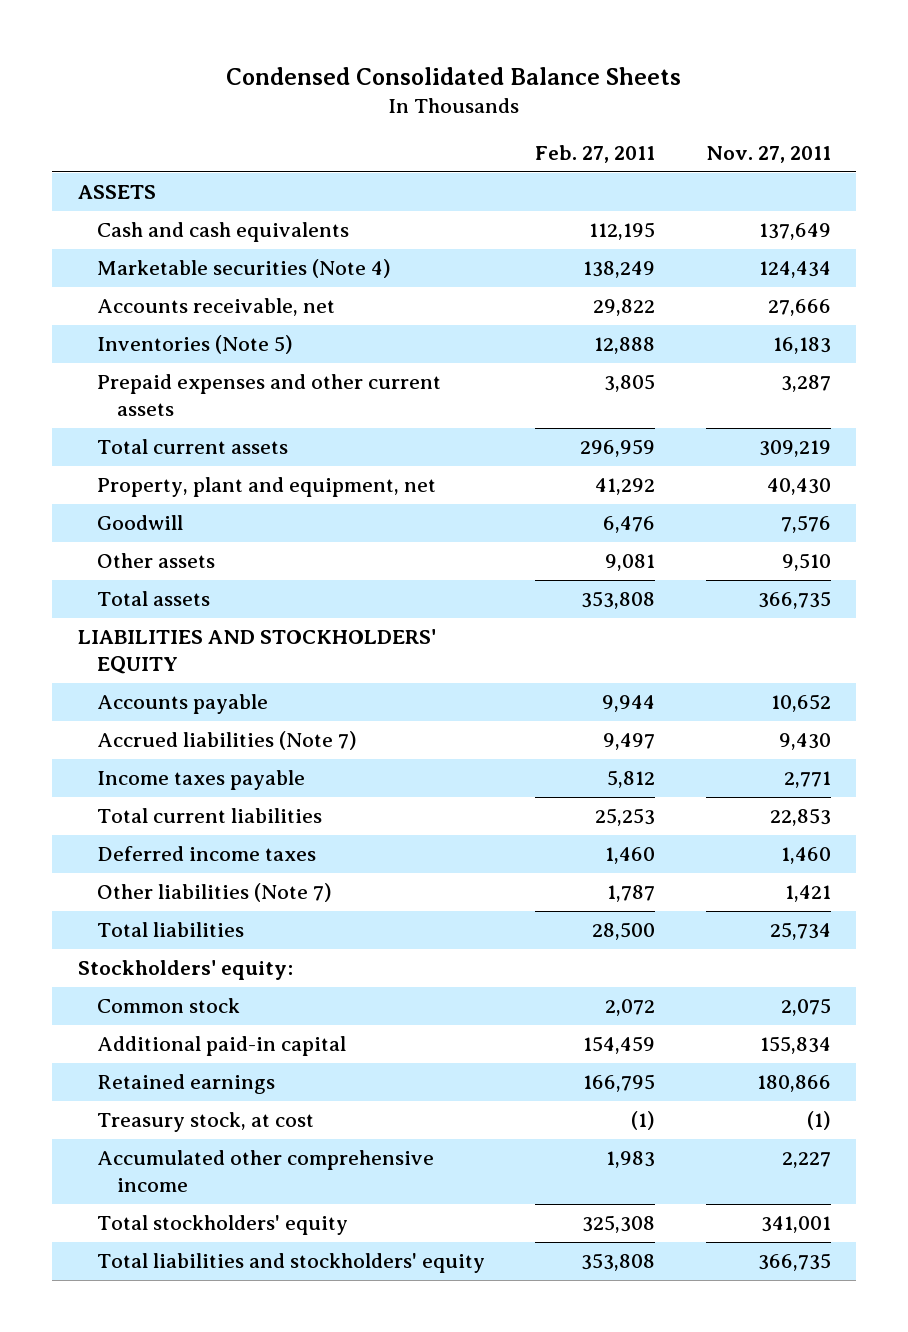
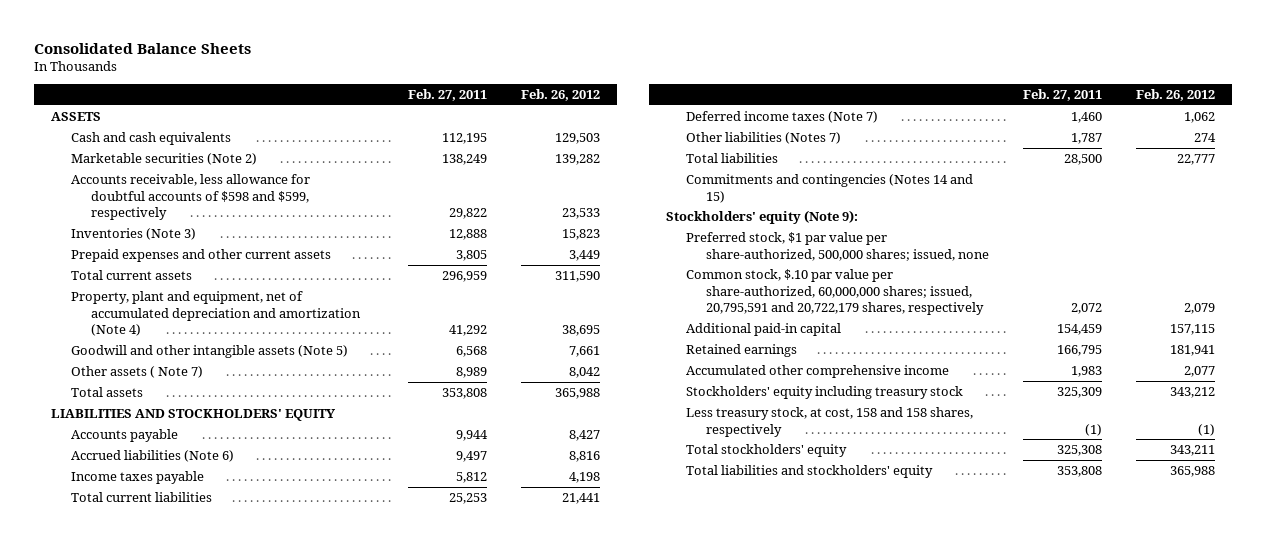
[226,66,682,85] Condensed Consolidated Balance Sheets -> [33,42,251,54] Consolidated Balance Sheets
[705,145,831,163] Nov. 27, 2011 -> none
none -> [520,88,600,101] Feb. 26, 2012
[97,259,392,279] Marketable securities (Note 4) -> [71,153,258,166] Marketable securities (Note 2)
[97,298,336,317] Accounts receivable, net -> [71,174,311,221] Accounts receivable, less allowance for doubtful accounts of $598 and $599, respectively
[97,335,294,355] Inventories (Note 5) -> [71,228,197,241] Inventories (Note 3)
[97,515,184,531] Goodwill -> none
[97,477,437,498] Property, plant and equipment, net -> [71,291,362,337] Property, plant and equipment, net of accumulated depreciation and amortization (Note 4)
none -> [71,345,349,359] Goodwill and other intangible assets (Note 5)
[97,553,216,569] Other assets -> [71,366,204,379] Other assets ( Note 7)
[605,554,656,572] 9,081 -> [456,367,488,379] 8,989
[97,731,358,751] Accrued liabilities (Note 7) -> [71,450,235,463] Accrued liabilities (Note 6)
[97,846,317,862] Deferred income taxes -> [685,111,878,124] Deferred income taxes (Note 7)
[97,883,333,903] Other liabilities (Note 7) -> [685,132,841,145] Other liabilities (Notes 7)
none -> [685,174,973,203] Commitments and contingencies (Notes 14 and 15)
[77,960,293,981] Stockholders' equity: -> [665,210,858,225] Stockholders' equity (Note 9):
none -> [685,232,990,261] Preferred stock, $1 par value per share-authorized, 500,000 shares; issued, none
[97,998,241,1014] Common stock -> [685,269,985,316] Common stock, $.10 par value per share-authorized, 60,000,000 shares; issued, 20,795,591 and 20,722,179 shares, respectively
[97,1112,315,1133] Treasury stock, at cost -> none
none -> [685,386,963,400] Stockholders' equity including treasury stock
none -> [685,407,973,437] Less treasury stock, at cost, 158 and 158 shares, respectively

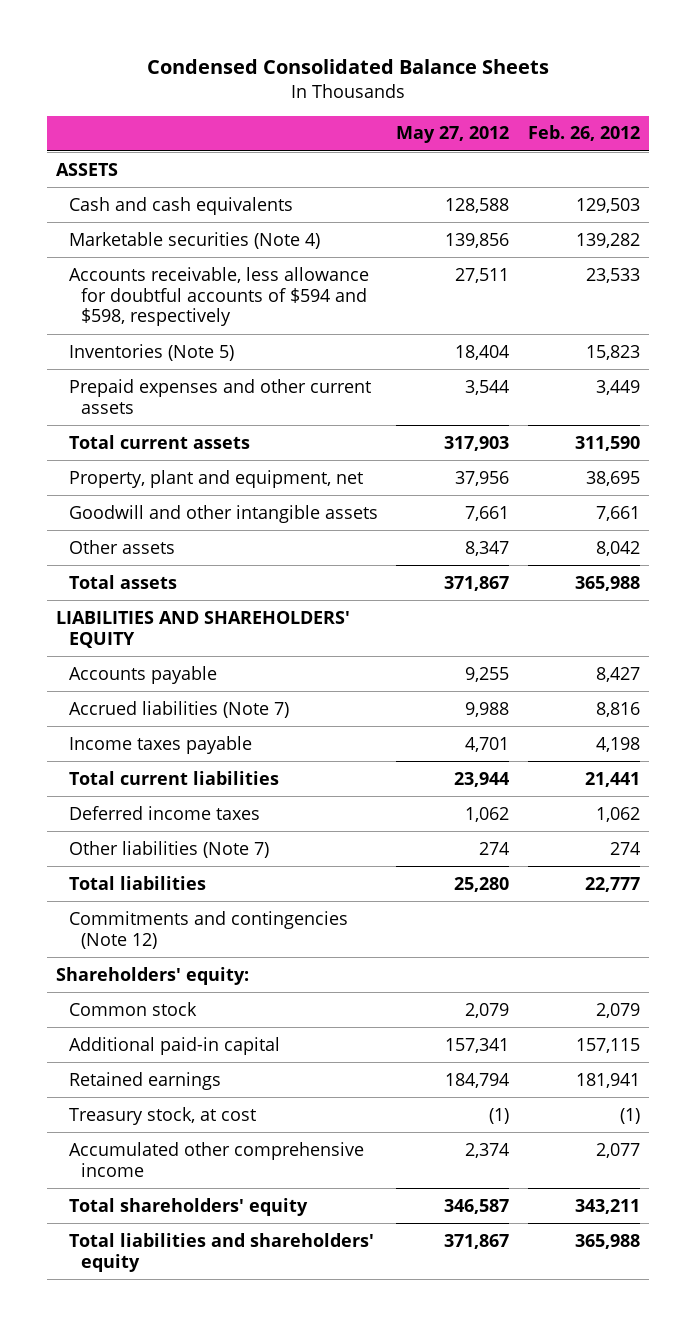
[33,42,251,54] Consolidated Balance Sheets -> [147,59,550,75] Condensed Consolidated Balance Sheets
[408,88,488,101] Feb. 27, 2011 -> none
none -> [396,126,510,144] May 27, 2012
[71,153,258,166] Marketable securities (Note 2) -> [68,231,320,249] Marketable securities (Note 4)
[71,174,311,221] Accounts receivable, less allowance for doubtful accounts of $598 and $599, respectively -> [68,266,369,327] Accounts receivable, less allowance for doubtful accounts of $594 and $598, respectively
[71,228,197,241] Inventories (Note 3) -> [68,343,234,361] Inventories (Note 5)
[71,291,362,337] Property, plant and equipment, net of accumulated depreciation and amortization (Note 4) -> [68,469,363,488] Property, plant and equipment, net
[71,345,349,359] Goodwill and other intangible assets (Note 5) -> [68,504,378,523] Goodwill and other intangible assets
[71,366,204,379] Other assets ( Note 7) -> [68,539,175,554] Other assets
[50,409,336,422] LIABILITIES AND STOCKHOLDERS' EQUITY -> [56,610,351,648] LIABILITIES AND SHAREHOLDERS' EQUITY
[71,450,235,463] Accrued liabilities (Note 6) -> [68,700,289,718] Accrued liabilities (Note 7)
[685,111,878,124] Deferred income taxes (Note 7) -> [68,805,260,820] Deferred income taxes
[685,132,841,145] Other liabilities (Notes 7) -> [68,840,269,858] Other liabilities (Note 7)
[685,232,990,261] Preferred stock, $1 par value per share-authorized, 500,000 shares; issued, none -> none
[685,174,973,203] Commitments and contingencies (Notes 14 and 15) -> [68,910,348,949] Commitments and contingencies (Note 12)
[665,210,858,225] Stockholders' equity (Note 9): -> [56,966,250,985] Shareholders' equity:
[685,269,985,316] Common stock, $.10 par value per share-authorized, 60,000,000 shares; issued, 20,795,591 and 20,722,179 shares, respectively -> [68,1001,197,1016] Common stock
none -> [68,1106,256,1125] Treasury stock, at cost
[685,386,963,400] Stockholders' equity including treasury stock -> none
[685,407,973,437] Less treasury stock, at cost, 158 and 158 shares, respectively -> none
[685,444,847,458] Total stockholders' equity -> [68,1197,308,1216] Total shareholders' equity
[685,465,933,479] Total liabilities and stockholders' equity -> [68,1232,374,1272] Total liabilities and shareholders' equity

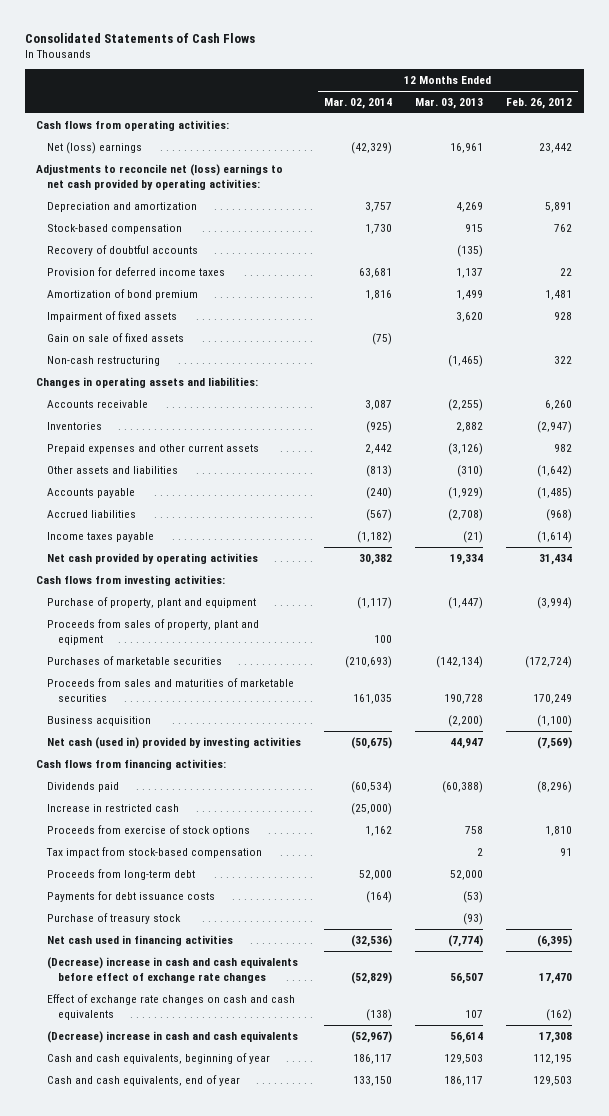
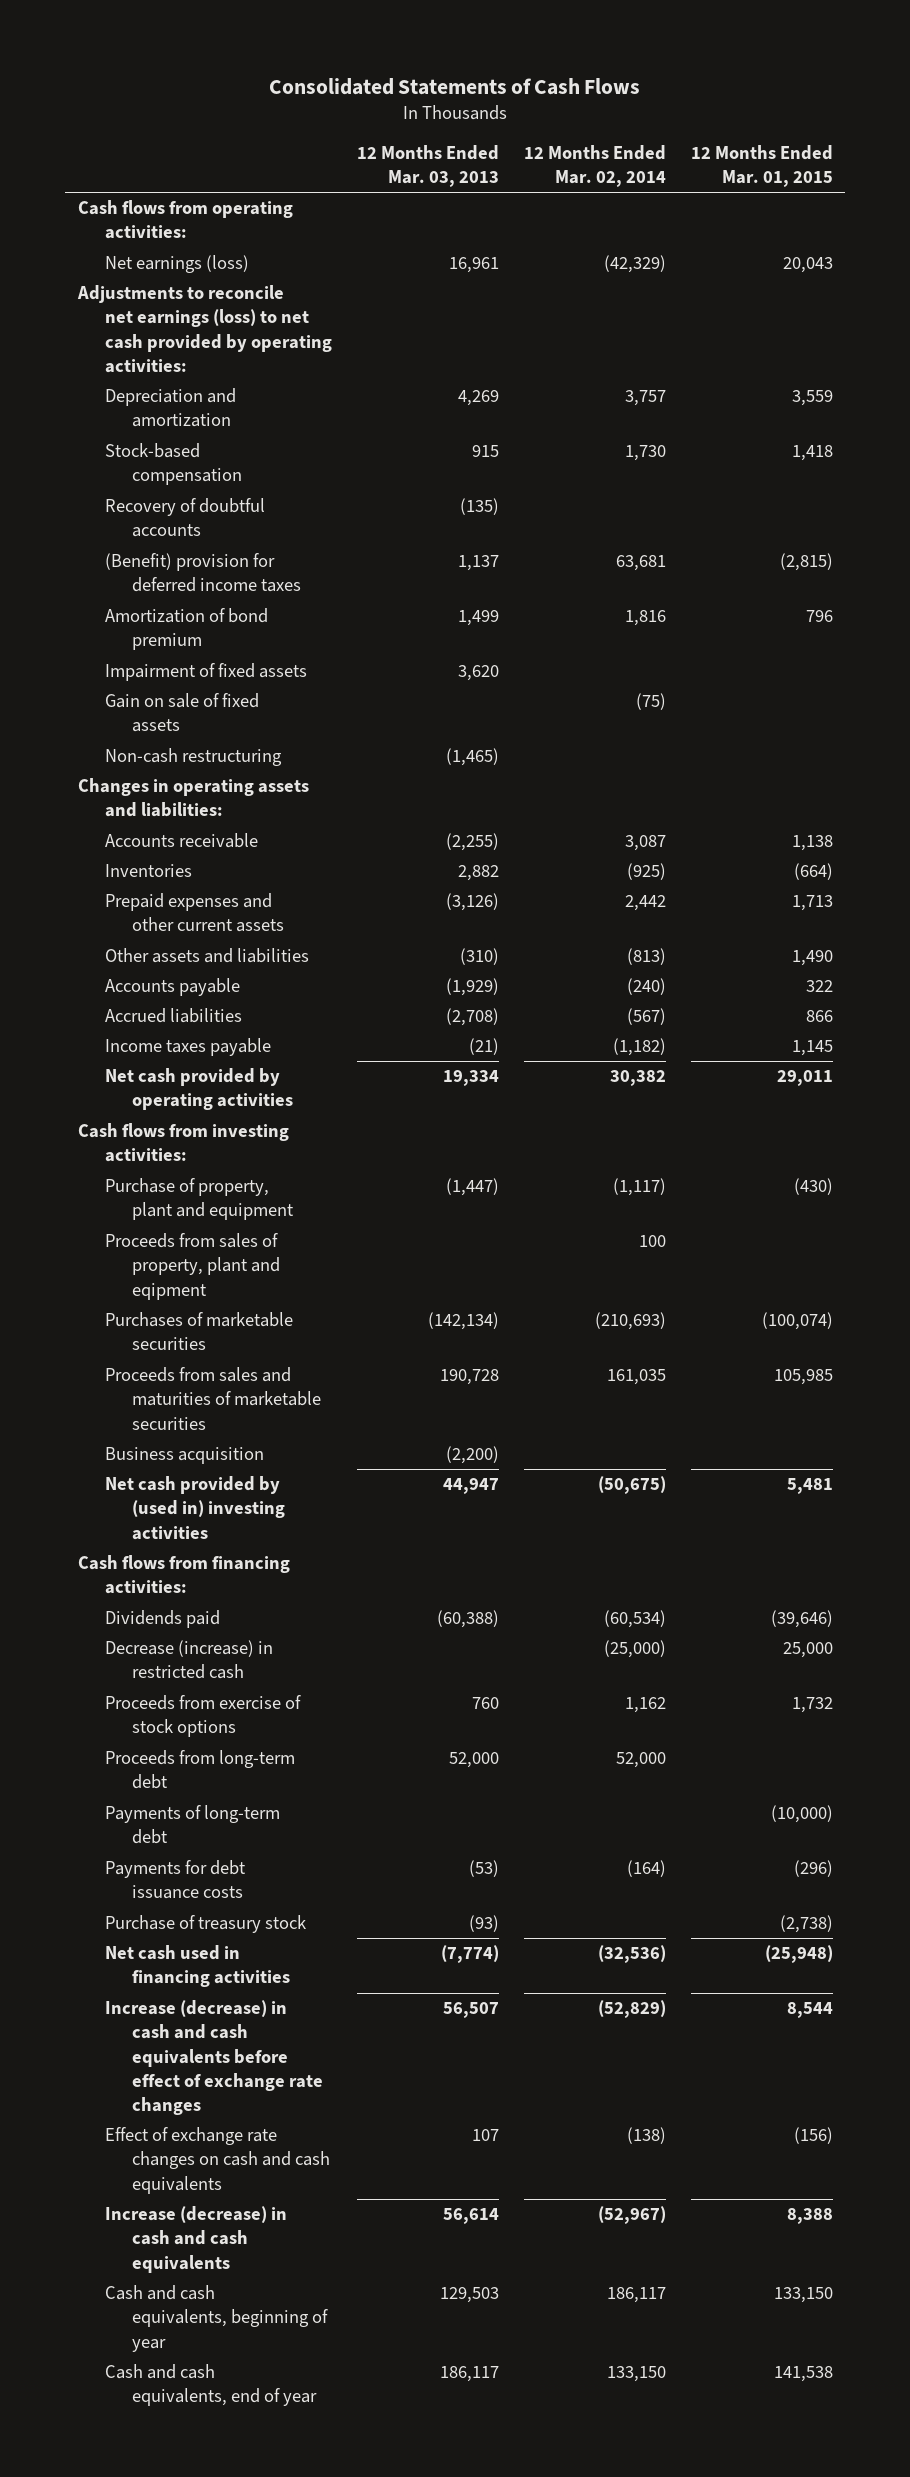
[506,98,573,110] Feb. 26, 2012 -> none
none -> [690,145,833,188] 12 Months Ended Mar. 01, 2015
[47,141,143,154] Net (loss) earnings -> [104,255,249,274] Net earnings (loss)
[36,163,284,190] Adjustments to reconcile net (loss) earnings to net cash provided by operating activities: -> [76,285,332,373] Adjustments to reconcile net earnings (loss) to net cash provided by operating activities:
[47,266,226,276] Provision for deferred income taxes -> [104,553,302,593] (Benefit) provision for deferred income taxes
[47,736,302,749] Net cash (used in) provided by investing activities -> [104,1476,286,1540] Net cash provided by (used in) investing activities
[46,846,263,858] Tax impact from stock-based compensation -> none
[47,803,180,812] Increase in restricted cash -> [104,1640,273,1680] Decrease (increase) in restricted cash
[465,825,484,834] 758 -> [471,1697,499,1710] 760
none -> [104,1805,280,1845] Payments of long-term debt
[47,956,299,983] (Decrease) increase in cash and cash equivalents before effect of exchange rate changes -> [104,2000,324,2115] Increase (decrease) in cash and cash equivalents before effect of exchange rate changes
[47,1030,299,1043] (Decrease) increase in cash and cash equivalents -> [104,2206,287,2273] Increase (decrease) in cash and cash equivalents

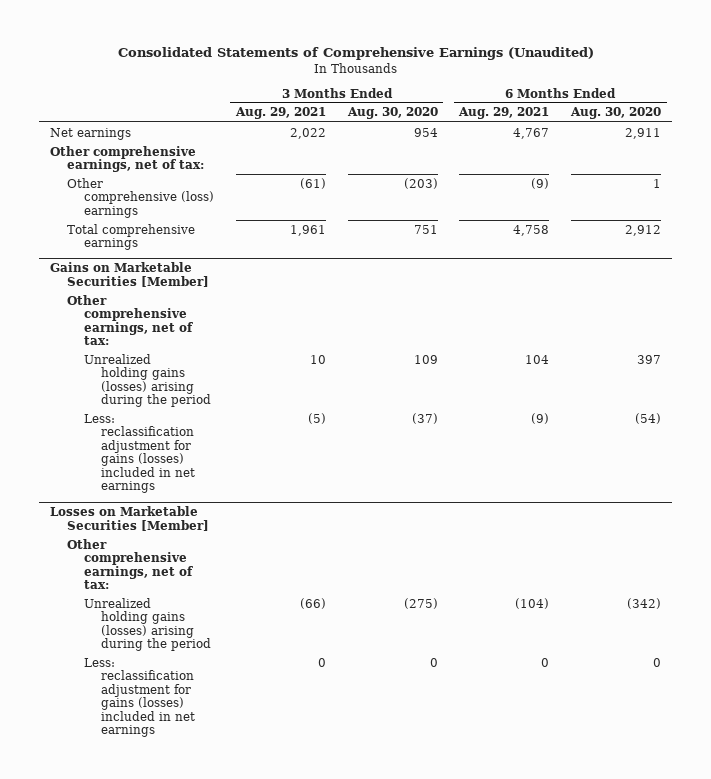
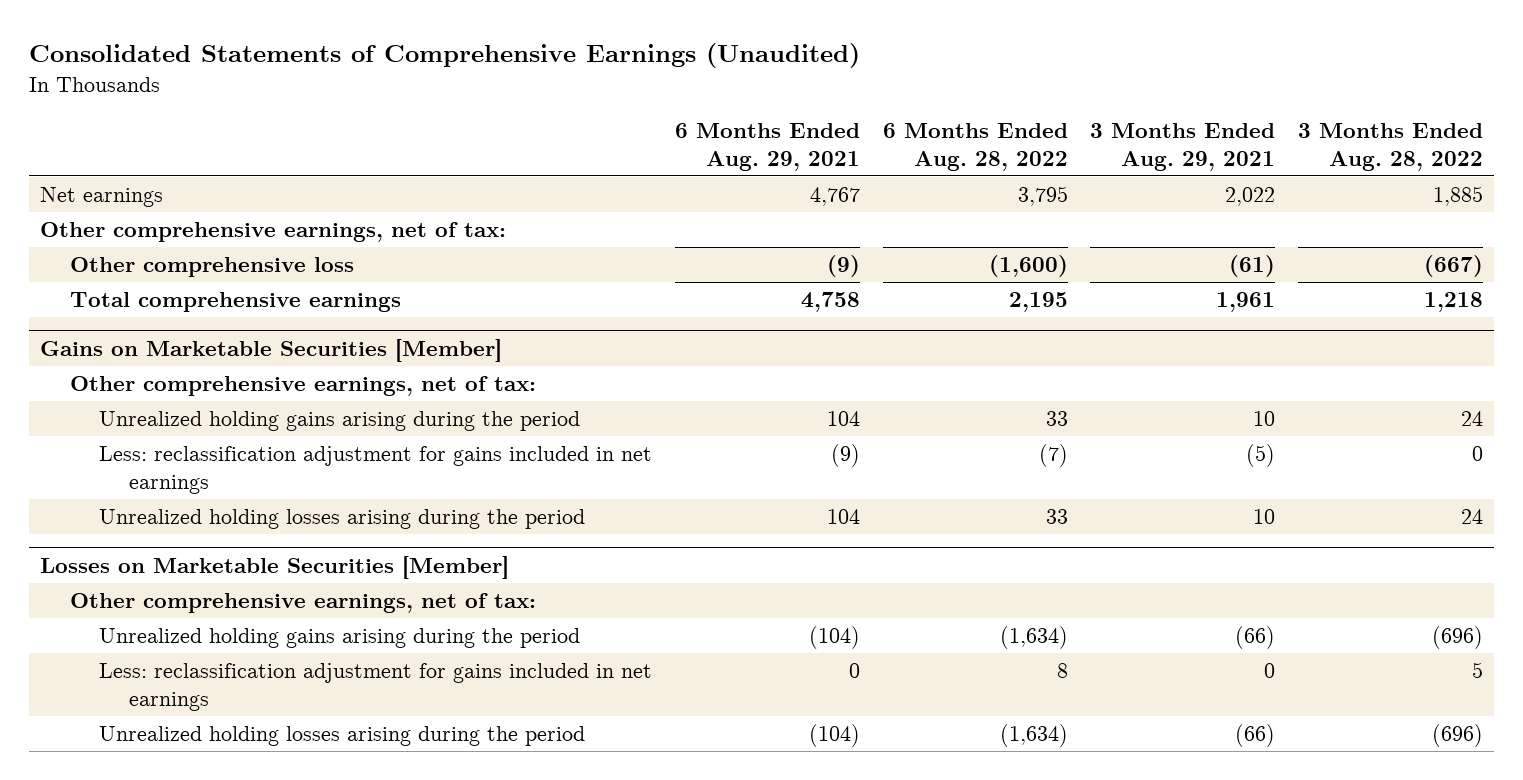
[346,107,438,120] Aug. 30, 2020 -> none
[570,107,662,120] Aug. 30, 2020 -> none
none -> [882,123,1068,171] 6 Months Ended Aug. 28, 2022
none -> [1298,123,1484,171] 3 Months Ended Aug. 28, 2022
[67,177,215,218] Other comprehensive (loss) earnings -> [69,257,354,278] Other comprehensive loss
[84,353,212,408] Unrealized holding gains (losses) arising during the period -> [99,411,581,432] Unrealized holding gains arising during the period
[84,413,196,494] Less: reclassification adjustment for gains (losses) included in net earnings -> [99,446,653,494] Less: reclassification adjustment for gains included in net earnings
none -> [99,509,586,530] Unrealized holding losses arising during the period
[84,597,212,652] Unrealized holding gains (losses) arising during the period -> [99,628,581,649] Unrealized holding gains arising during the period
[84,657,196,738] Less: reclassification adjustment for gains (losses) included in net earnings -> [99,663,653,711] Less: reclassification adjustment for gains included in net earnings
none -> [99,726,586,747] Unrealized holding losses arising during the period

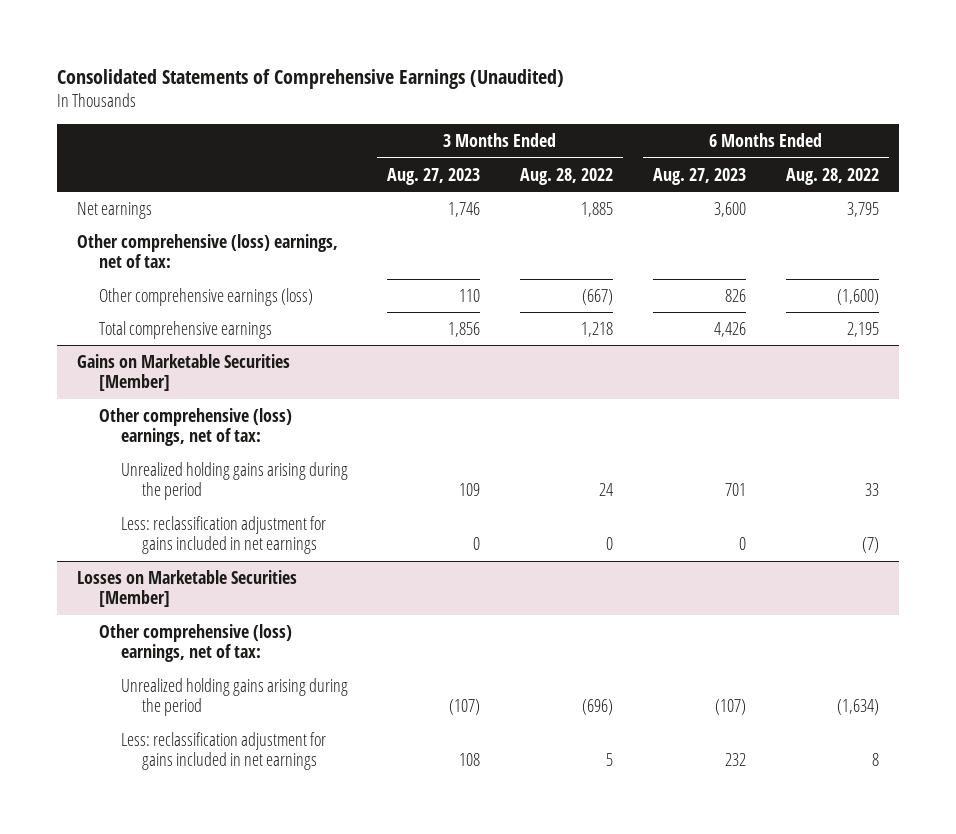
[675,123,861,171] 6 Months Ended Aug. 29, 2021 -> none
[1090,123,1276,171] 3 Months Ended Aug. 29, 2021 -> none
none -> [387,167,481,185] Aug. 27, 2023
none -> [653,167,747,185] Aug. 27, 2023
[40,222,507,243] Other comprehensive earnings, net of tax: -> [77,233,339,269] Other comprehensive (loss) earnings, net of tax:
[69,257,354,278] Other comprehensive loss -> [98,287,313,306] Other comprehensive earnings (loss)
[69,376,536,397] Other comprehensive earnings, net of tax: -> [98,407,292,447] Other comprehensive (loss) earnings, net of tax:
[99,509,586,530] Unrealized holding losses arising during the period -> none
[69,593,536,614] Other comprehensive earnings, net of tax: -> [98,623,292,663] Other comprehensive (loss) earnings, net of tax:
[99,726,586,747] Unrealized holding losses arising during the period -> none

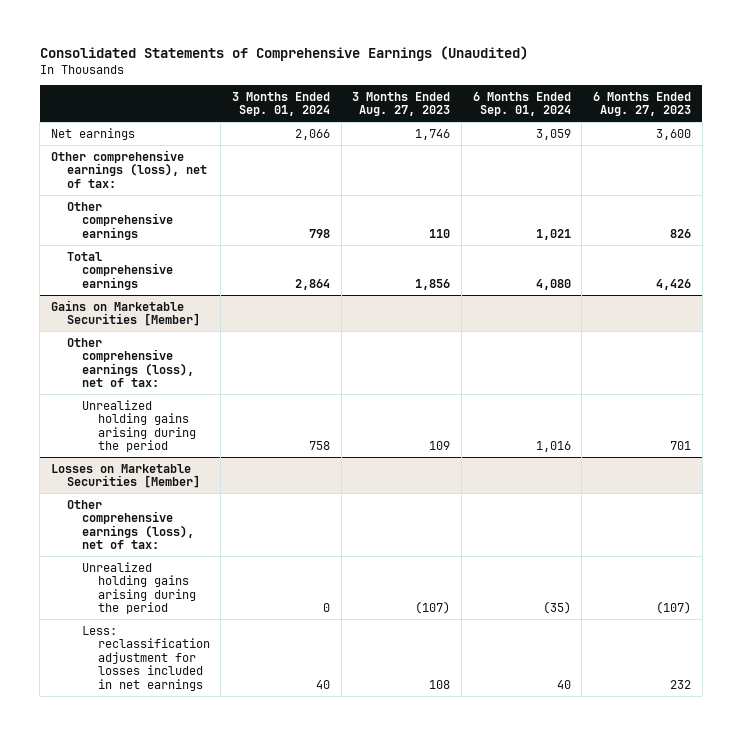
[520,167,614,185] Aug. 28, 2022 -> none
[786,167,880,185] Aug. 28, 2022 -> none
none -> [232,91,331,117] 3 Months Ended Sep. 01, 2024
none -> [472,91,571,117] 6 Months Ended Sep. 01, 2024
[77,233,339,269] Other comprehensive (loss) earnings, net of tax: -> [51,149,207,188] Other comprehensive earnings (loss), net of tax:
[98,287,313,306] Other comprehensive earnings (loss) -> [66,201,174,240] Other comprehensive earnings
[98,407,292,447] Other comprehensive (loss) earnings, net of tax: -> [66,337,195,388] Other comprehensive earnings (loss), net of tax:
[120,515,326,555] Less: reclassification adjustment for gains included in net earnings -> none
[98,623,292,663] Other comprehensive (loss) earnings, net of tax: -> [66,499,195,550] Other comprehensive earnings (loss), net of tax:
[120,731,326,771] Less: reclassification adjustment for gains included in net earnings -> [82,625,210,691] Less: reclassification adjustment for losses included in net earnings

